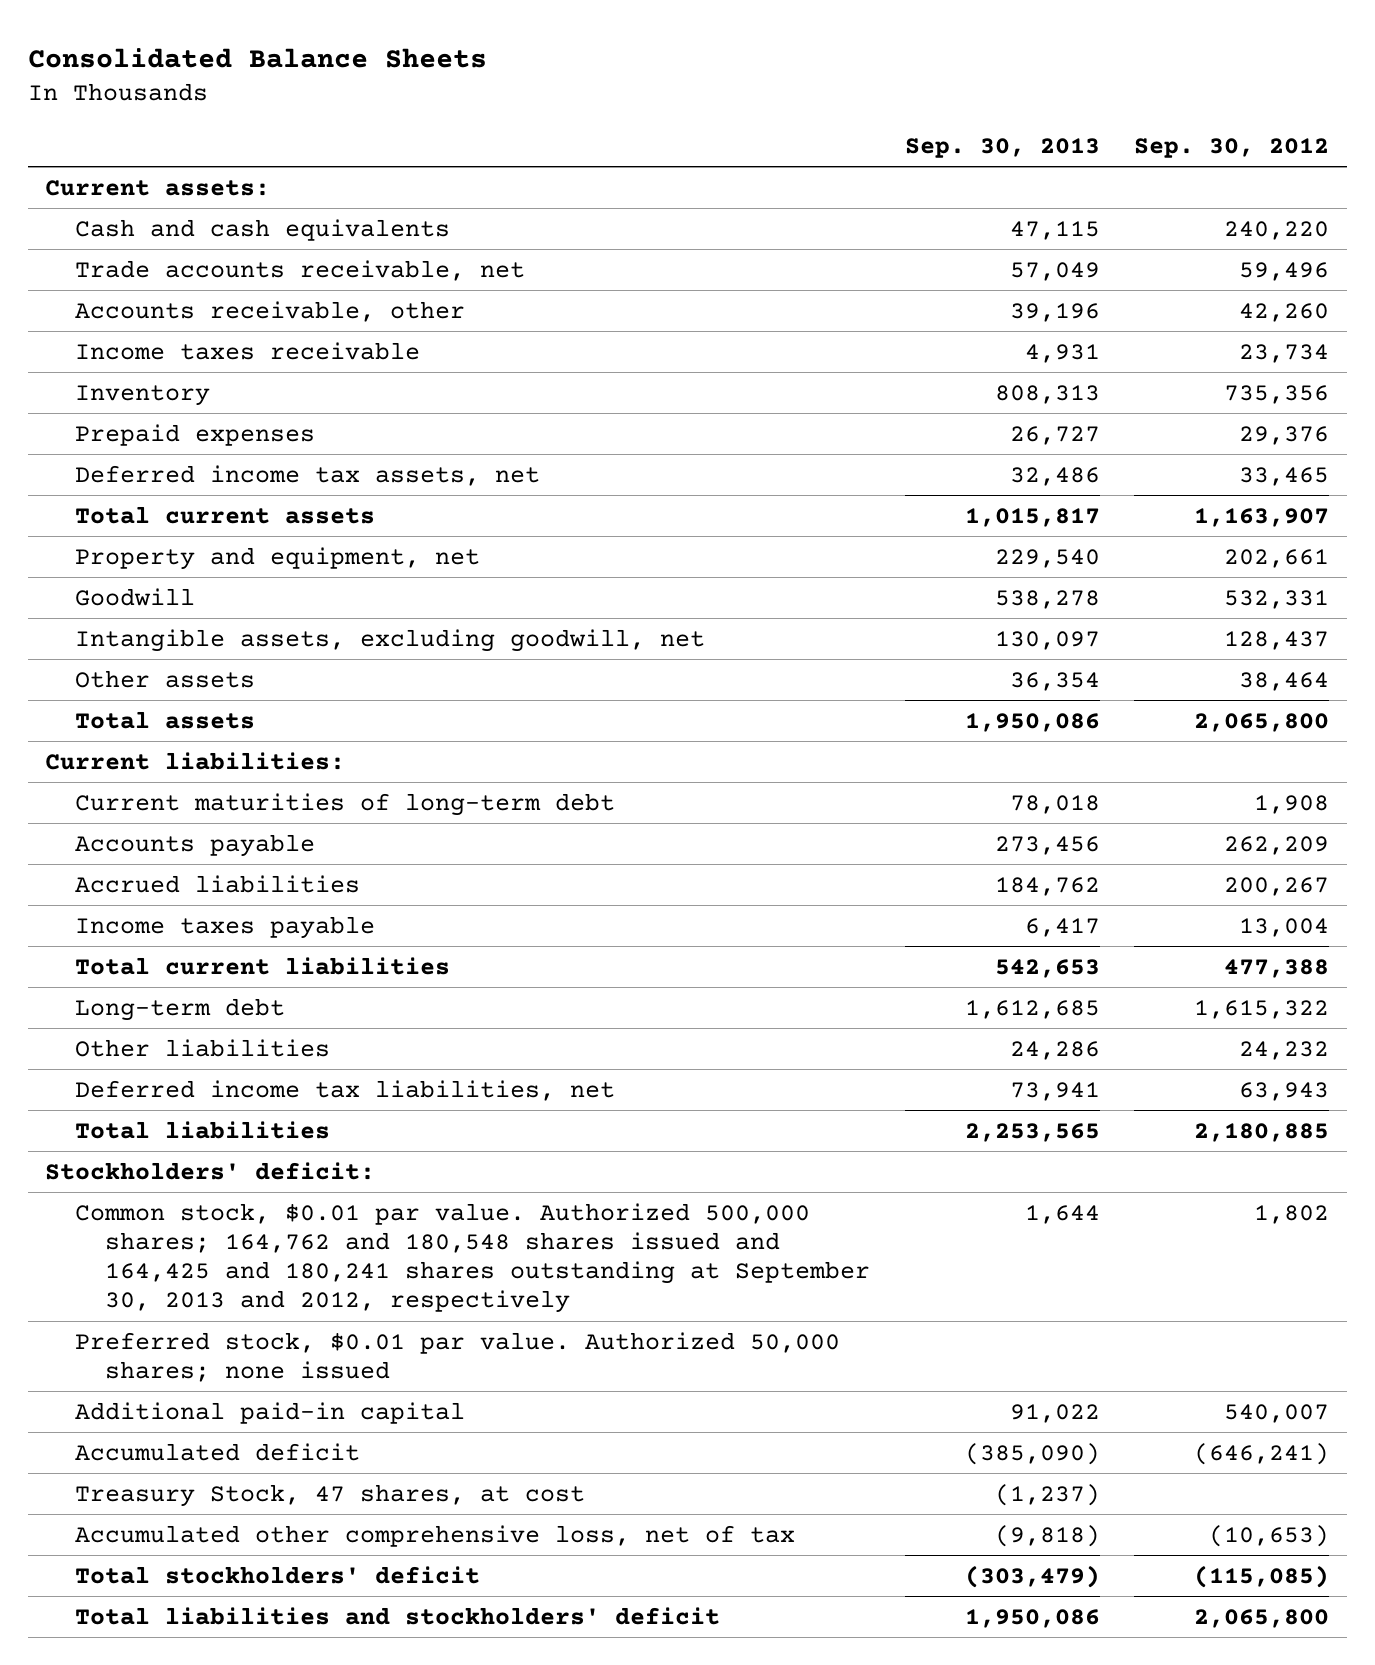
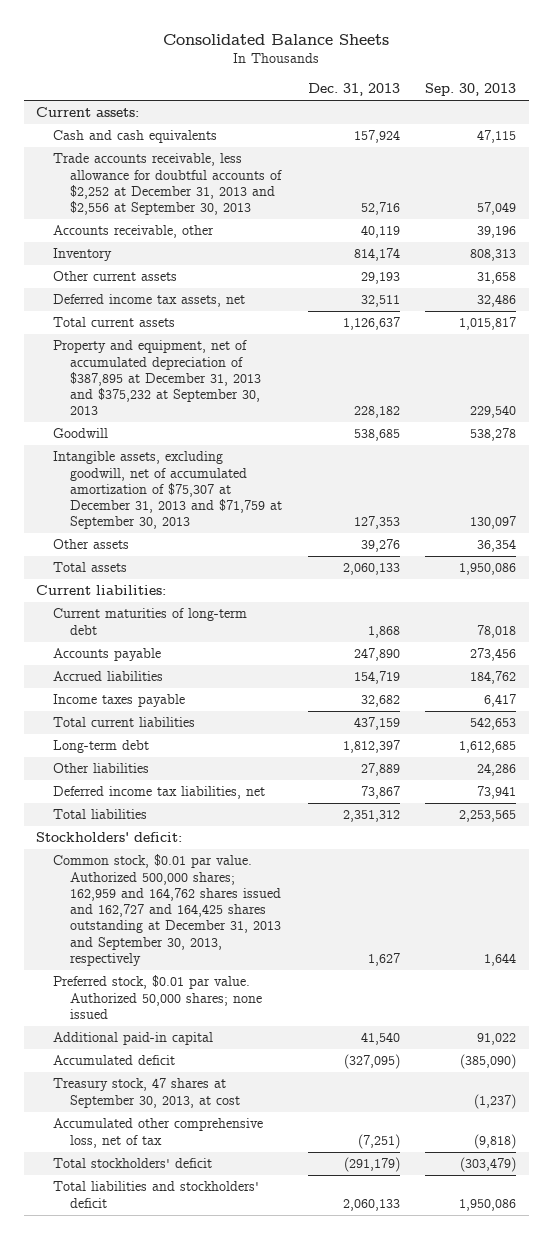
[1134,137,1330,158] Sep. 30, 2012 -> none
none -> [307,83,400,97] Dec. 31, 2013
[75,259,526,281] Trade accounts receivable, net -> [53,153,282,216] Trade accounts receivable, less allowance for doubtful accounts of $2,252 at December 31, 2013 and $2,556 at September 30, 2013
[75,341,421,360] Income taxes receivable -> none
[75,423,316,446] Prepaid expenses -> none
none -> [53,271,178,282] Other current assets
[75,546,481,570] Property and equipment, net -> [53,340,261,416] Property and equipment, net of accumulated depreciation of $387,895 at December 31, 2013 and $375,232 at September 30, 2013
[75,628,706,652] Intangible assets, excluding goodwill, net -> [53,451,282,530] Intangible assets, excluding goodwill, net of accumulated amortization of $75,307 at December 31, 2013 and $71,759 at September 30, 2013
[75,1202,871,1314] Common stock, $0.01 par value. Authorized 500,000 shares; 164,762 and 180,548 shares issued and 164,425 and 180,241 shares outstanding at September 30, 2013 and 2012, respectively -> [53,854,281,966] Common stock, $0.01 par value. Authorized 500,000 shares; 162,959 and 164,762 shares issued and 162,727 and 164,425 shares outstanding at December 31, 2013 and September 30, 2013, respectively
[75,1483,586,1507] Treasury Stock, 47 shares, at cost -> [53,1078,240,1108] Treasury stock, 47 shares at September 30, 2013, at cost

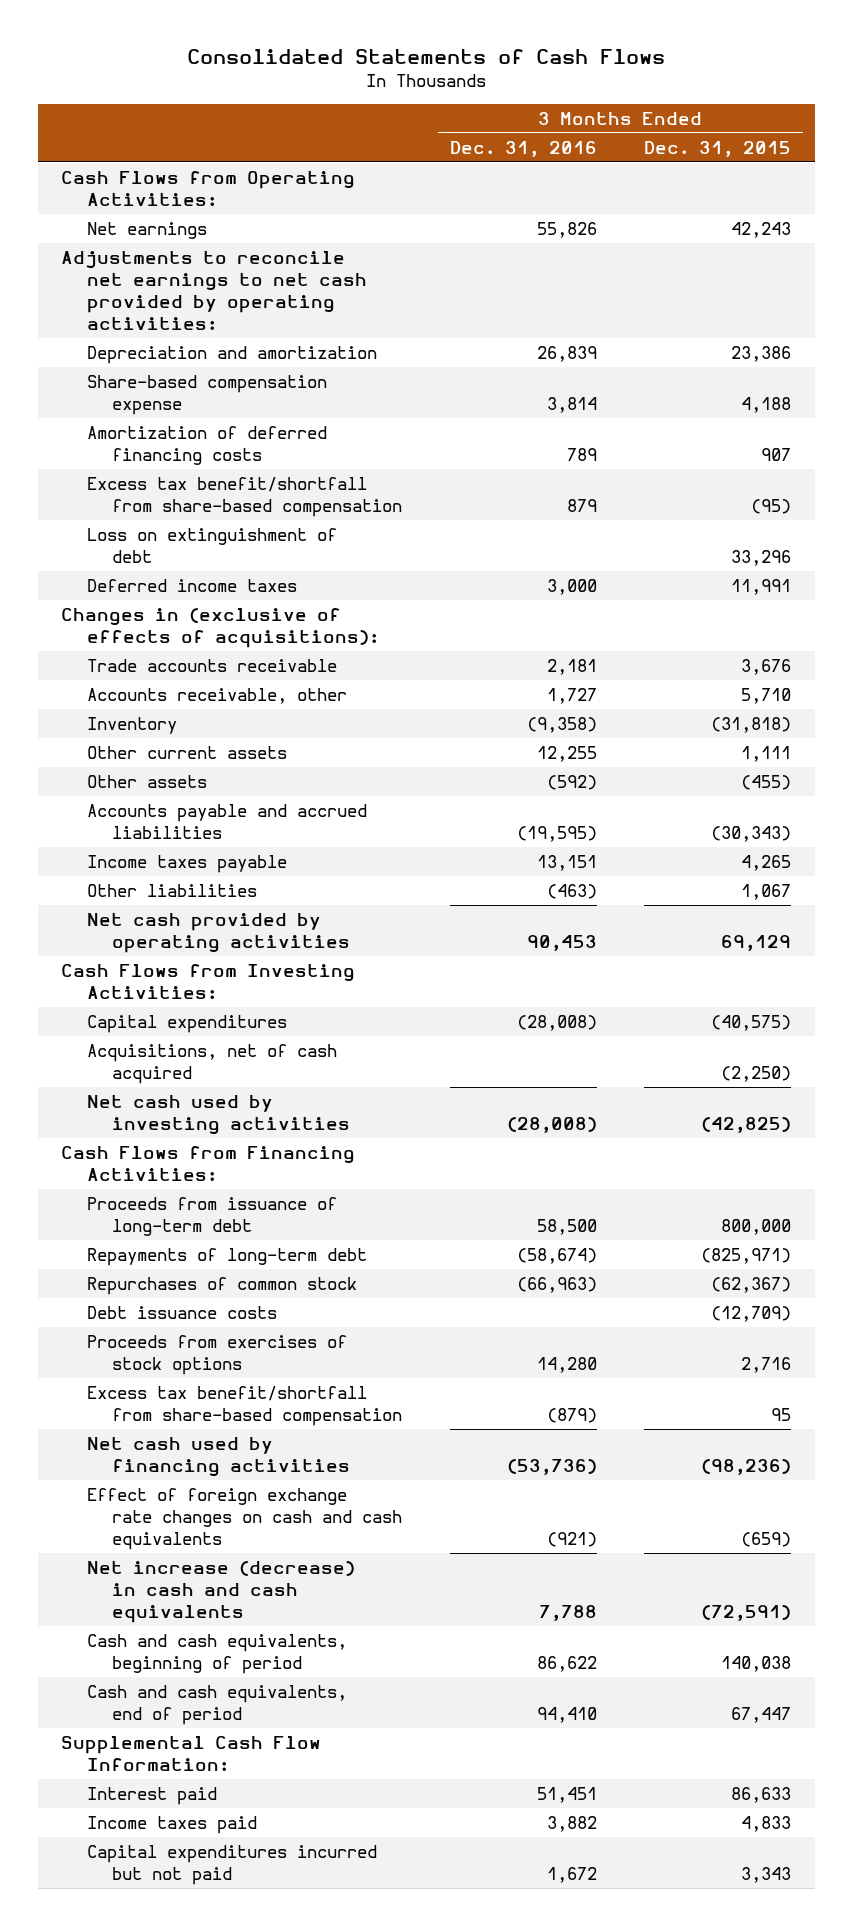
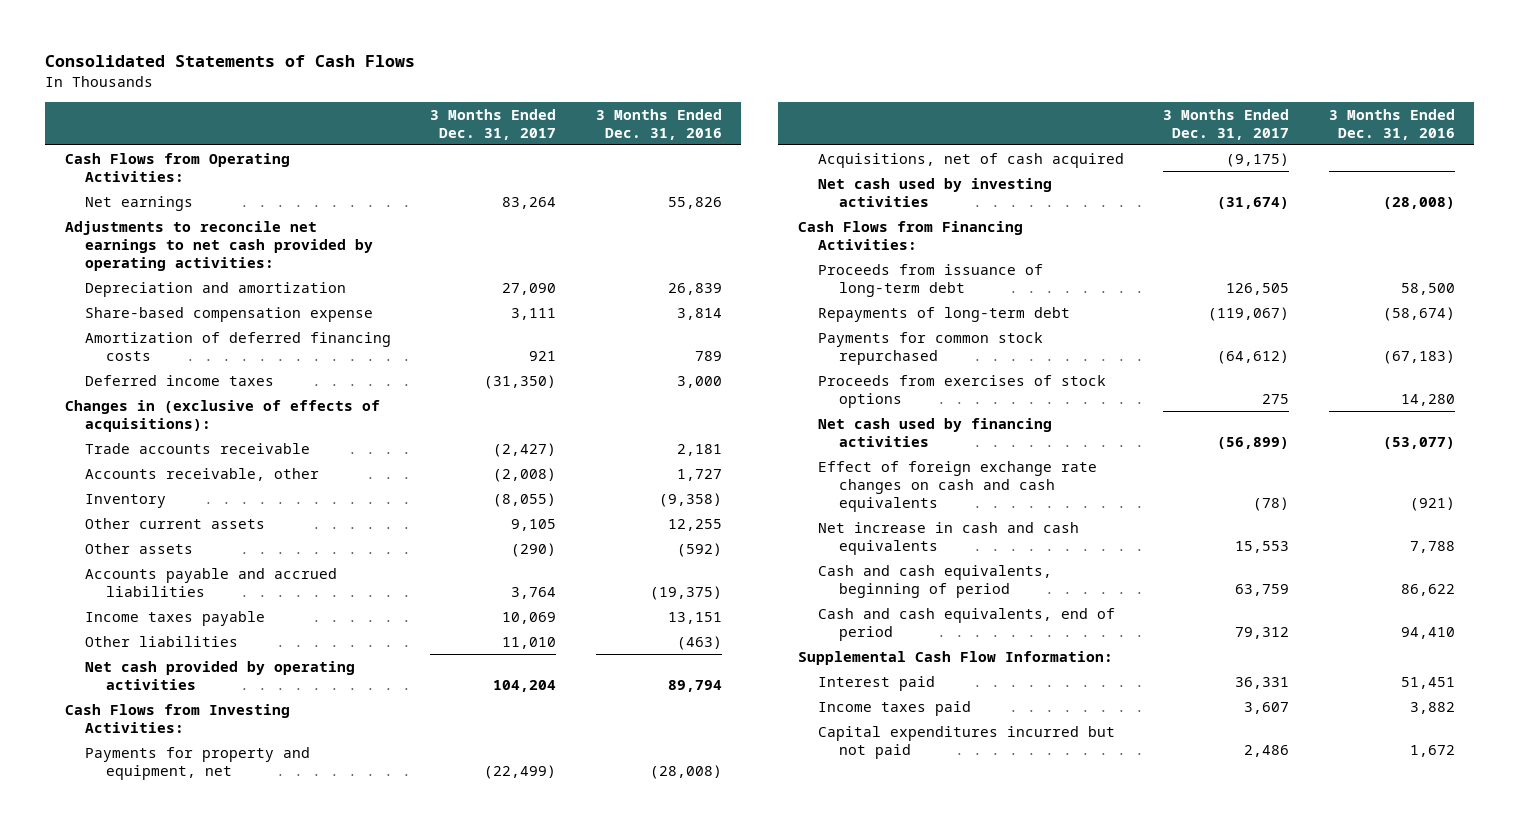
[644,140,792,157] Dec. 31, 2015 -> none
none -> [430,108,557,140] 3 Months Ended Dec. 31, 2017
[86,476,403,517] Excess tax benefit/shortfall from share-based compensation -> none
[86,527,337,563] Loss on extinguishment of debt -> none
[516,825,597,842] (19,595) -> [649,585,722,600] (19,375)
[526,934,597,951] 90,453 -> [667,679,722,692] 89,794
[86,1014,287,1033] Capital expenditures -> [85,746,311,780] Payments for property and equipment, net
[86,1305,277,1319] Debt issuance costs -> none
[86,1276,357,1295] Repurchases of common stock -> [818,331,1044,365] Payments for common stock repurchased
[516,1276,597,1293] (66,963) -> [1382,349,1455,364] (67,183)
[86,1385,403,1426] Excess tax benefit/shortfall from share-based compensation -> none
[506,1458,597,1475] (53,736) -> [1382,436,1455,449] (53,077)
[86,1560,355,1623] Net increase (decrease) in cash and cash equivalents -> [818,521,1080,555] Net increase in cash and cash equivalents

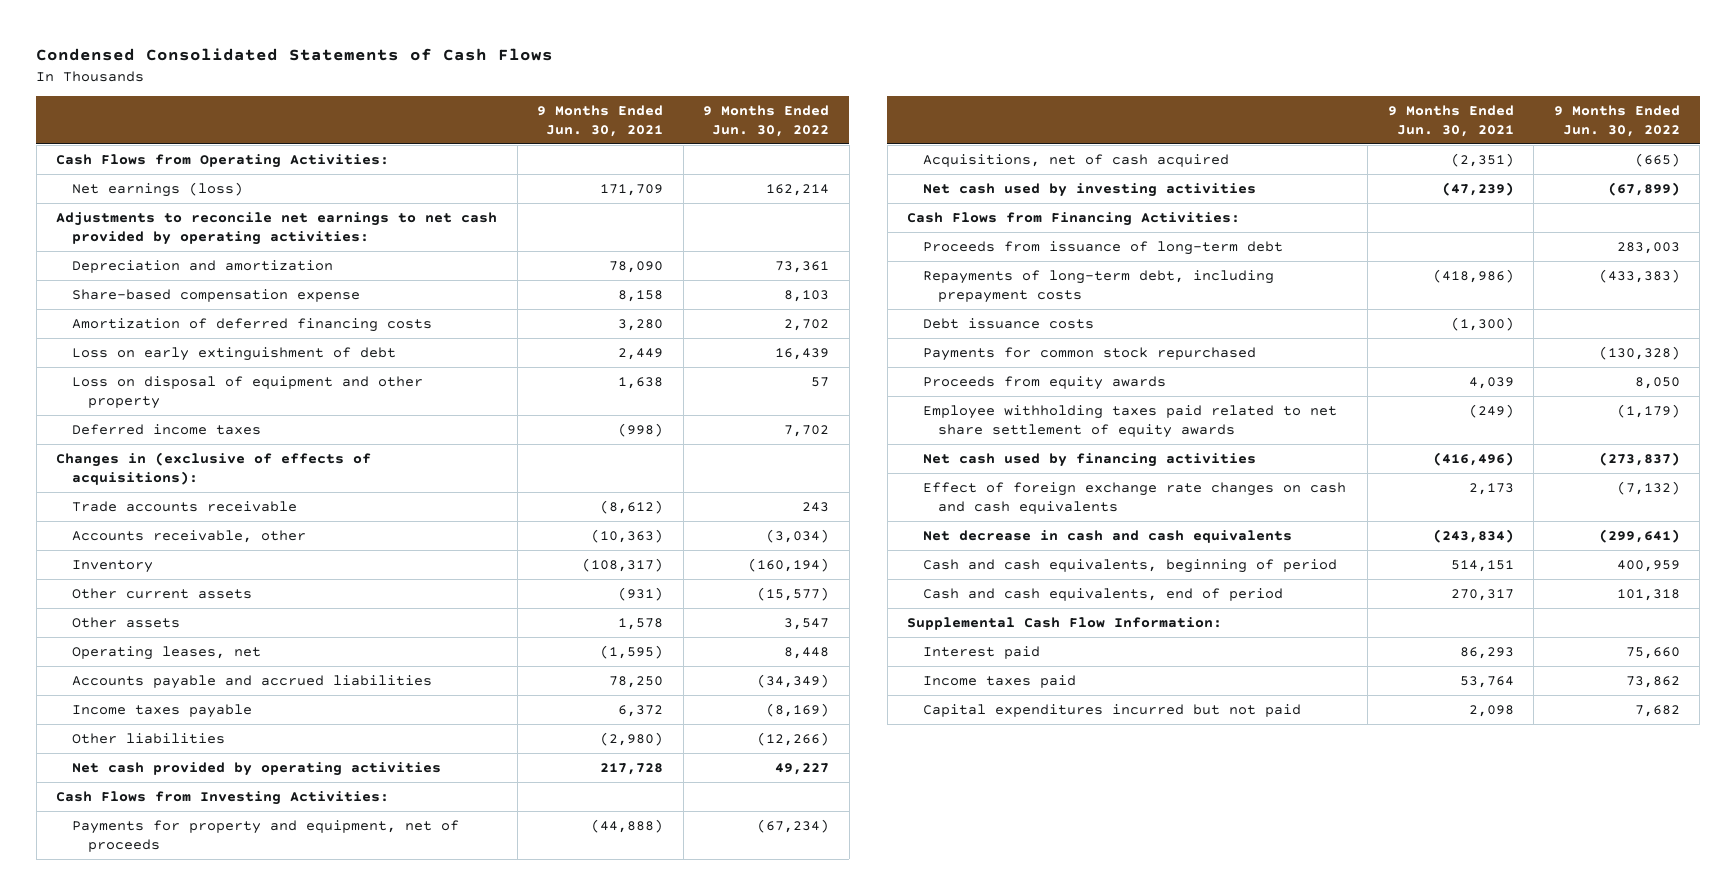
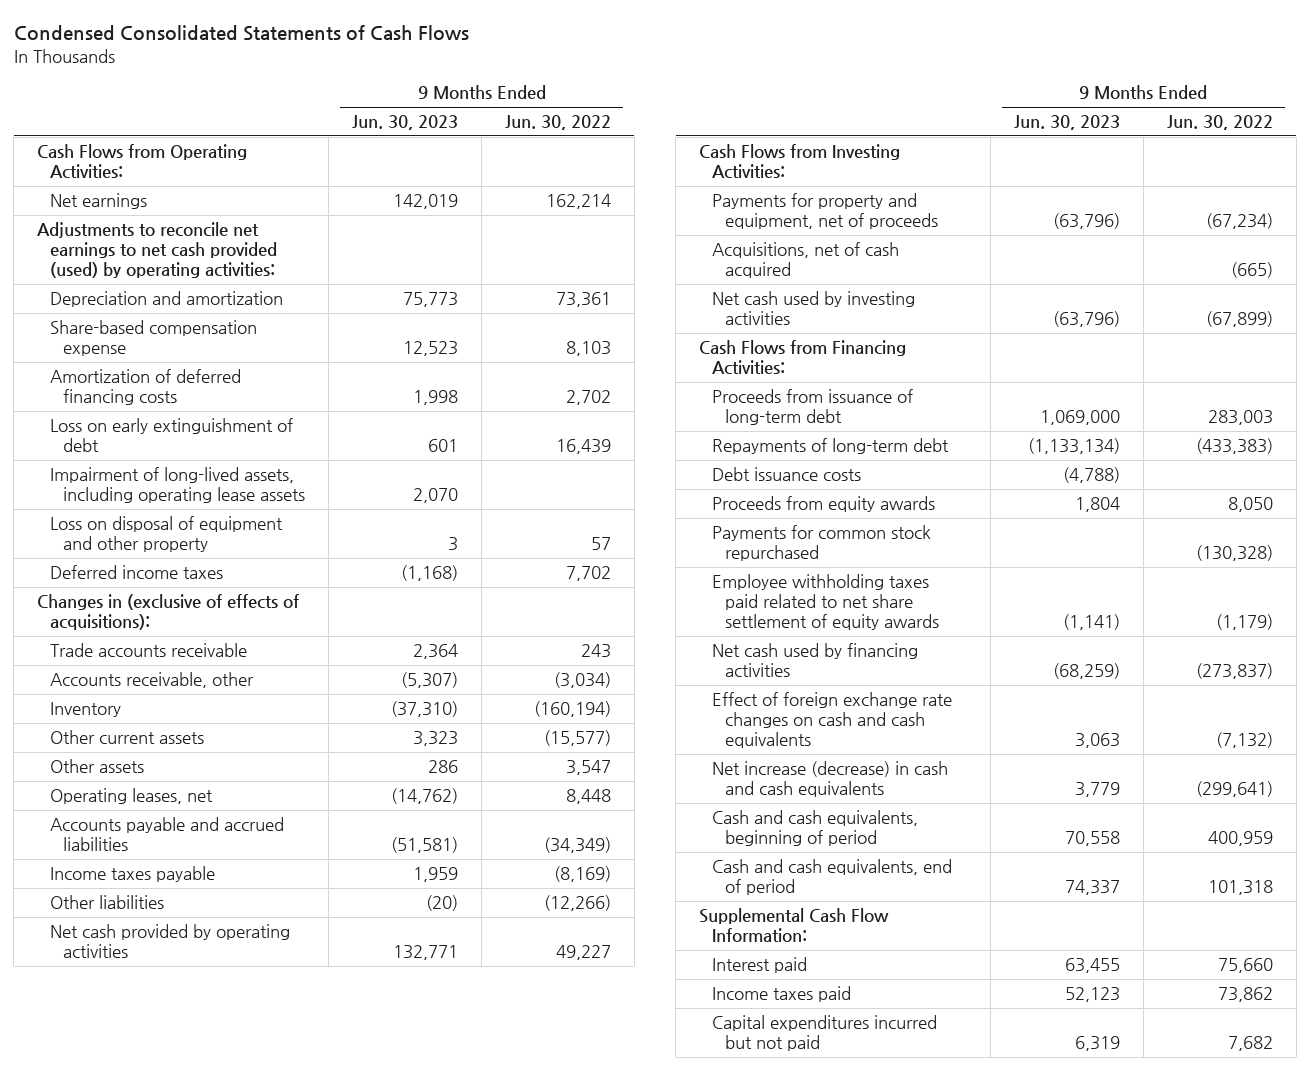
[537,104,664,137] 9 Months Ended Jun. 30, 2021 -> none
none -> [352,115,459,131] Jun. 30, 2023
[71,182,243,198] Net earnings (loss) -> [50,193,148,210] Net earnings
[56,212,498,245] Adjustments to reconcile net earnings to net cash provided by operating activities: -> [37,222,278,279] Adjustments to reconcile net earnings to net cash provided (used) by operating activities:
none -> [50,467,306,504] Impairment of long-lived assets, including operating lease assets
[922,270,1274,303] Repayments of long-term debt, including prepayment costs -> [712,438,950,455] Repayments of long-term debt
[922,347,1256,362] Payments for common stock repurchased -> [712,525,932,562] Payments for common stock repurchased
[922,530,1292,544] Net decrease in cash and cash equivalents -> [712,761,949,798] Net increase (decrease) in cash and cash equivalents

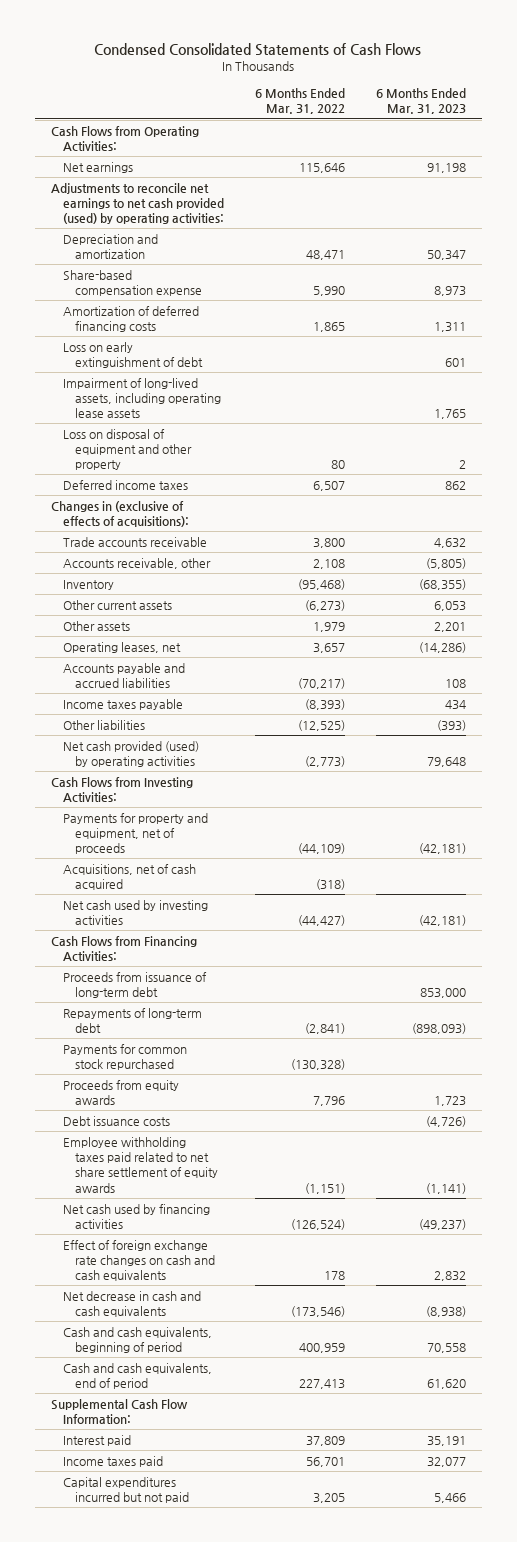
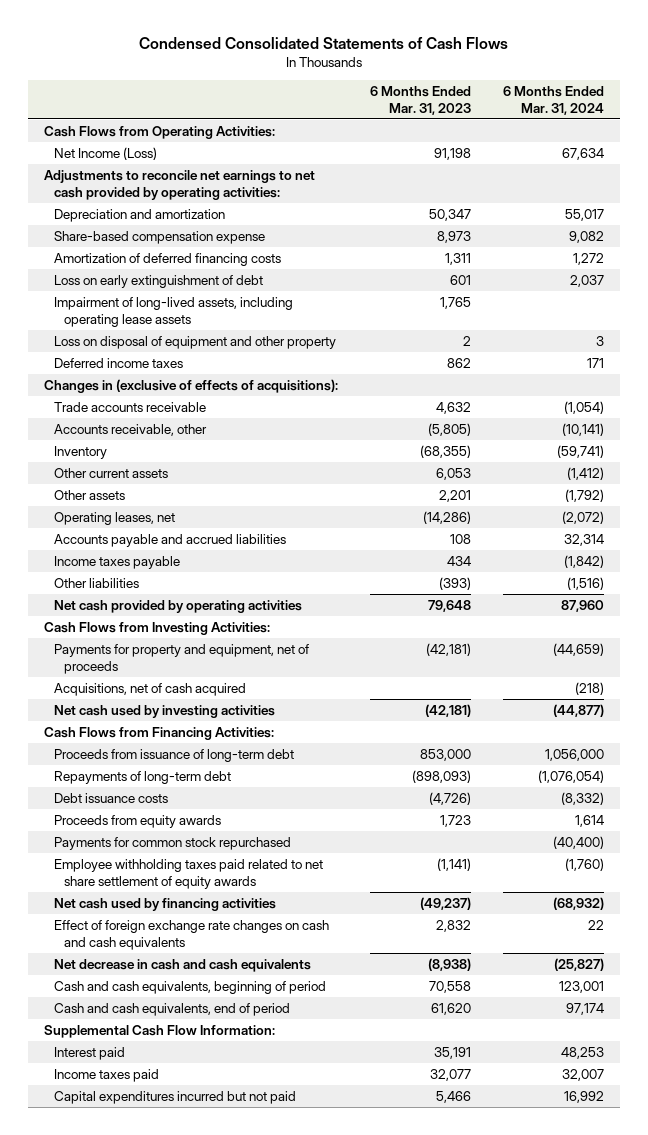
[255,88,346,115] 6 Months Ended Mar. 31, 2022 -> none
none -> [502,86,604,115] 6 Months Ended Mar. 31, 2024
[62,161,133,173] Net earnings -> [53,146,157,160] Net Income (Loss)
[50,182,224,225] Adjustments to reconcile net earnings to net cash provided (used) by operating activities: -> [43,169,315,200] Adjustments to reconcile net earnings to net cash provided by operating activities:
[62,740,199,767] Net cash provided (used) by operating activities -> [53,599,302,613] Net cash provided by operating activities
[62,1079,179,1105] Proceeds from equity awards -> [53,814,221,828] Proceeds from equity awards
[62,1043,187,1070] Payments for common stock repurchased -> [53,836,291,850] Payments for common stock repurchased

